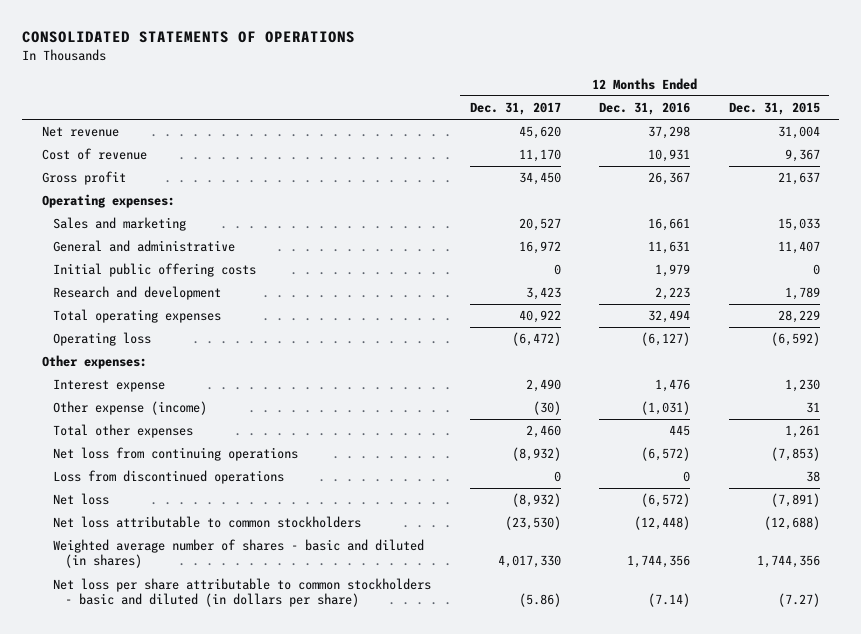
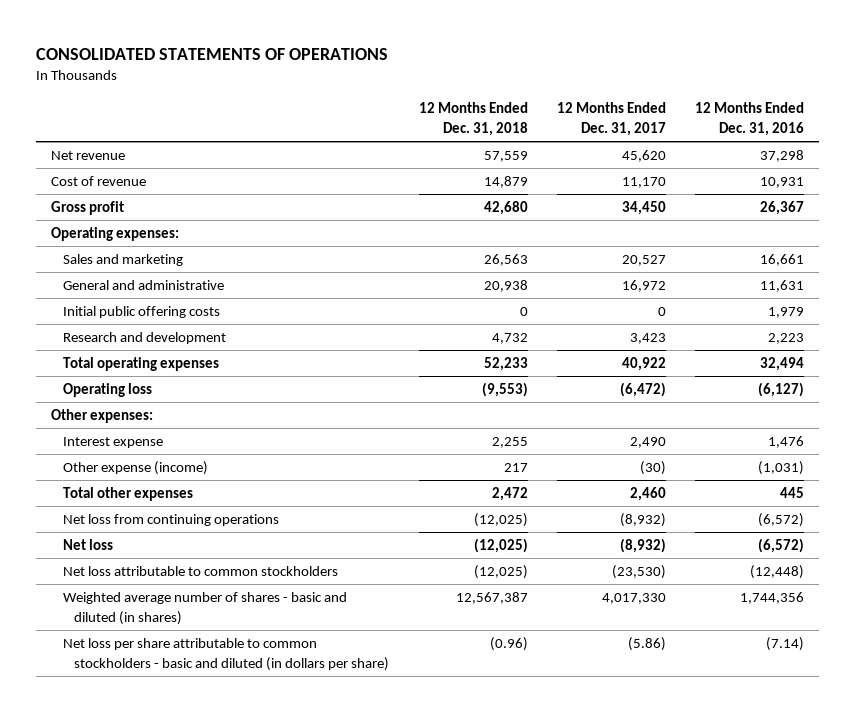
[728,102,820,116] Dec. 31, 2015 -> none
none -> [418,102,528,137] 12 Months Ended Dec. 31, 2018
[53,470,285,485] Loss from discontinued operations -> none

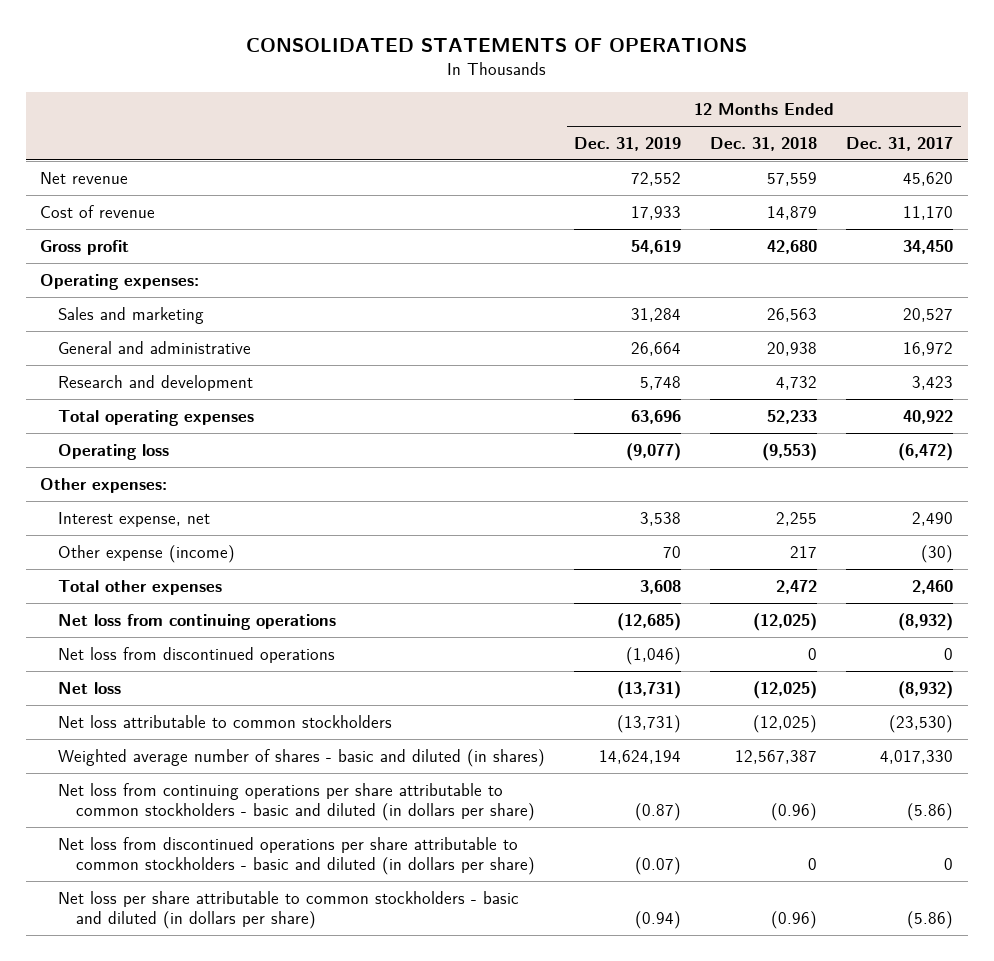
[695,102,805,137] 12 Months Ended Dec. 31, 2016 -> none
none -> [574,137,682,152] Dec. 31, 2019
[62,305,220,318] Initial public offering costs -> none
[62,436,163,448] Interest expense -> [58,511,211,527] Interest expense, net
none -> [58,646,336,663] Net loss from discontinued operations
none -> [58,782,536,822] Net loss from continuing operations per share attributable to common stockholders - basic and diluted (in dollars per share)
none -> [58,836,536,876] Net loss from discontinued operations per share attributable to common stockholders - basic and diluted (in dollars per share)

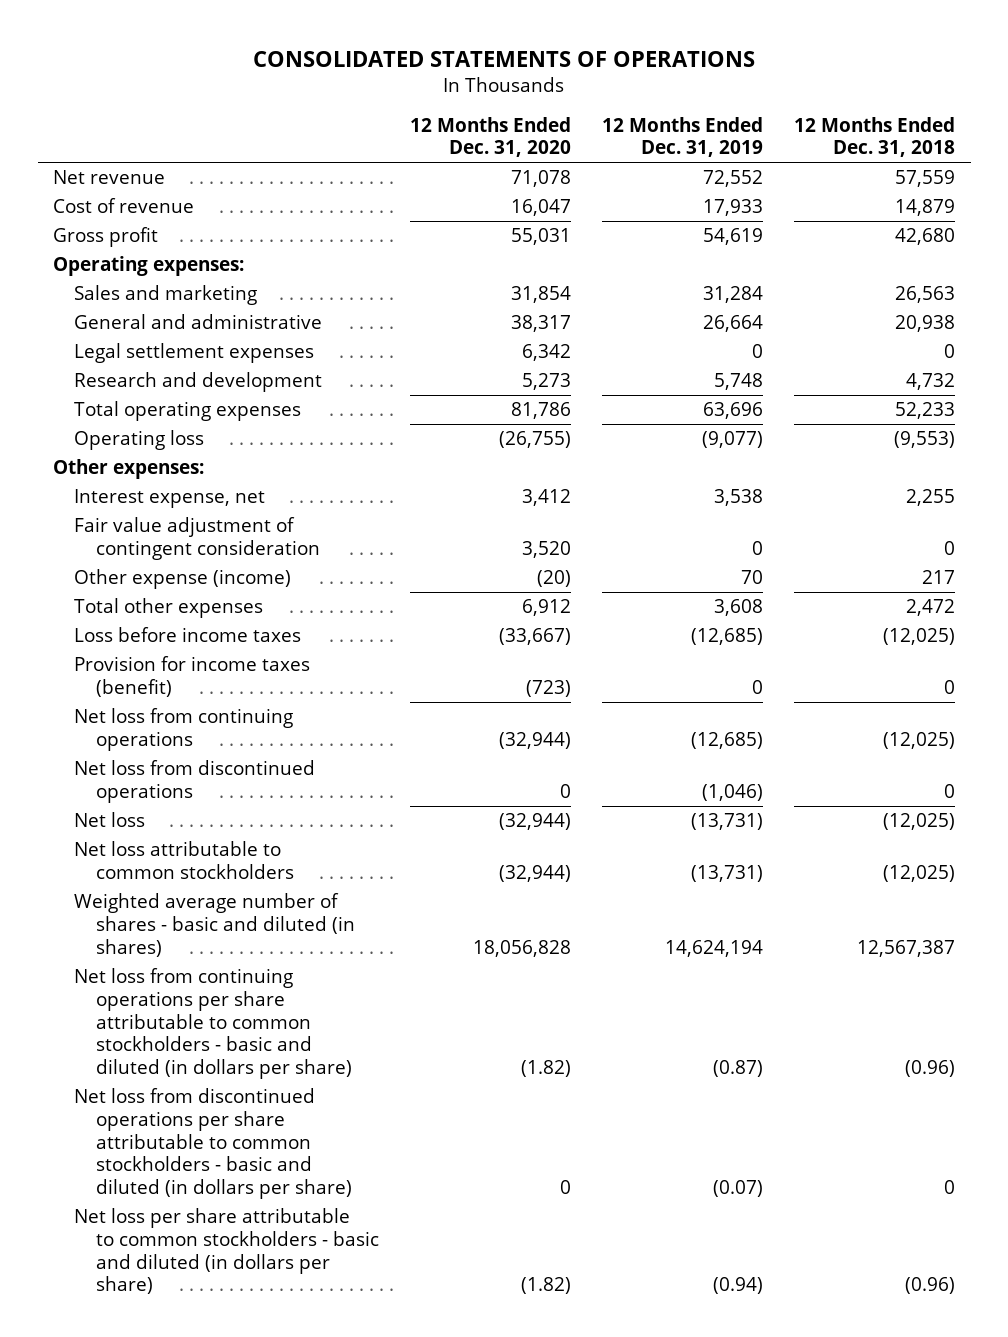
[846,137,954,152] Dec. 31, 2017 -> none
none -> [409,116,571,158] 12 Months Ended Dec. 31, 2020
none -> [74,343,315,364] Legal settlement expenses
none -> [74,517,320,560] Fair value adjustment of contingent consideration
none -> [74,627,302,643] Loss before income taxes
none -> [74,656,311,697] Provision for income taxes (benefit)

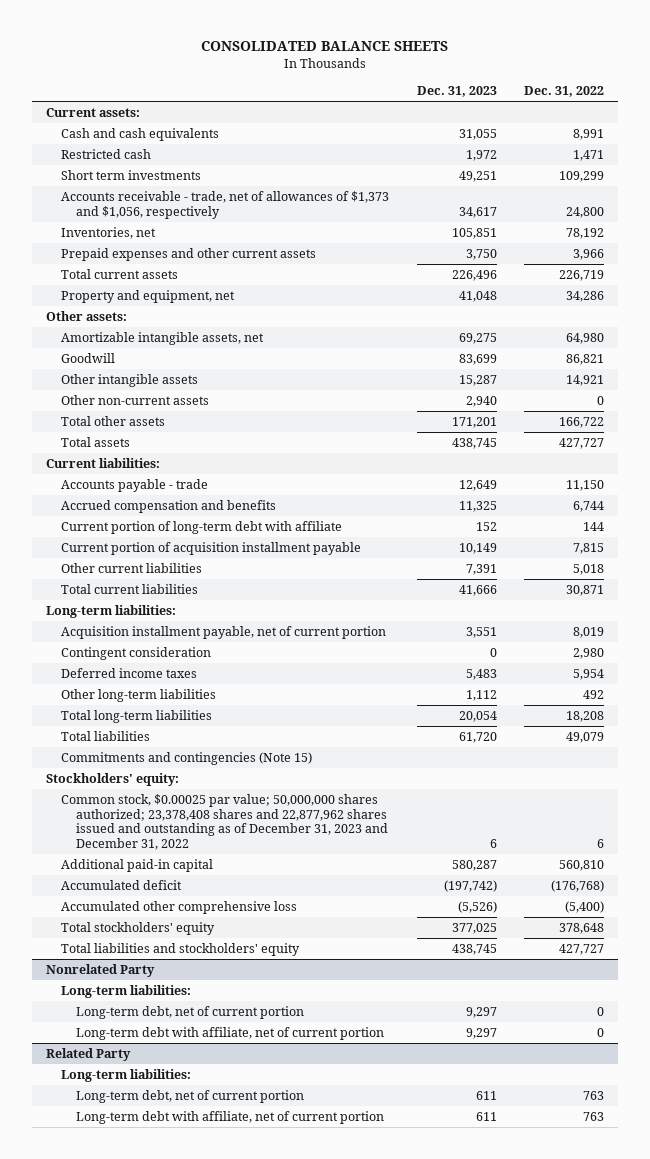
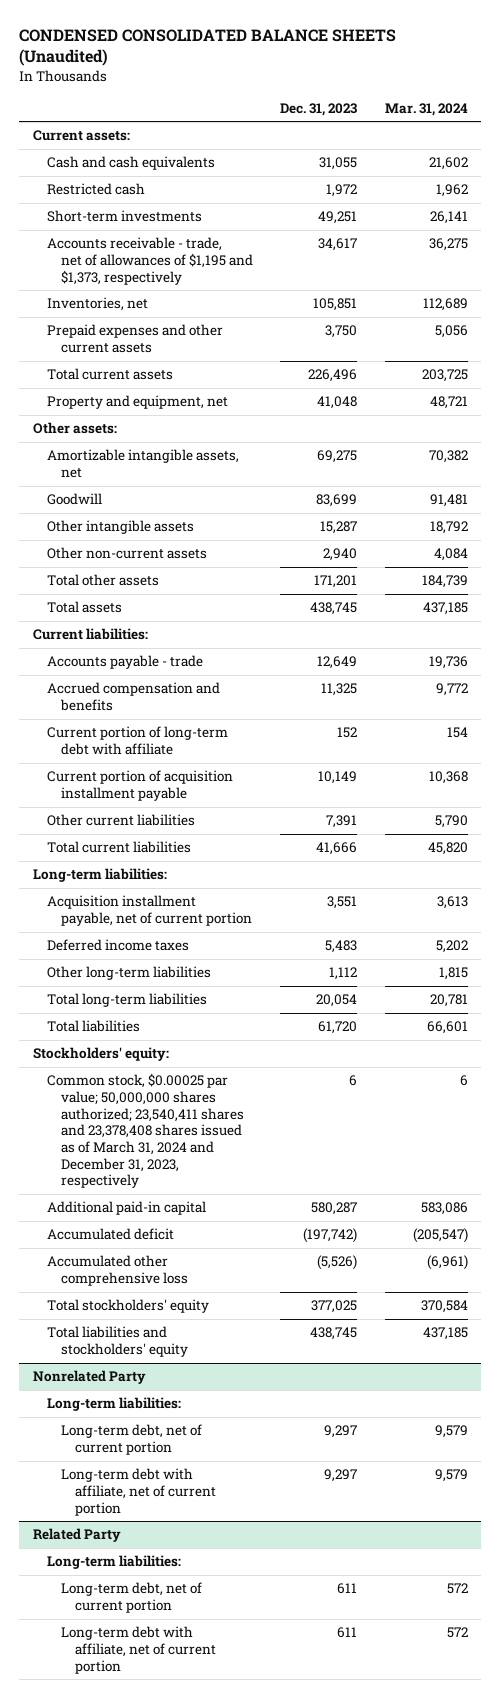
[201,41,449,52] CONSOLIDATED BALANCE SHEETS -> [19,28,397,67] CONDENSED CONSOLIDATED BALANCE SHEETS (Unaudited)
[524,86,605,98] Dec. 31, 2022 -> none
none -> [384,102,468,116] Mar. 31, 2024
[60,170,201,181] Short term investments -> [47,210,203,223] Short-term investments
[60,191,389,219] Accounts receivable - trade, net of allowances of $1,373 and $1,056, respectively -> [47,237,253,285] Accounts receivable - trade, net of allowances of $1,195 and $1,373, respectively
[60,647,211,661] Contingent consideration -> none
[60,752,312,766] Commitments and contingencies (Note 15) -> none
[60,794,388,850] Common stock, $0.00025 par value; 50,000,000 shares authorized; 23,378,408 shares and 22,877,962 shares issued and outstanding as of December 31, 2023 and December 31, 2022 -> [47,1073,244,1189] Common stock, $0.00025 par value; 50,000,000 shares authorized; 23,540,411 shares and 23,378,408 shares issued as of March 31, 2024 and December 31, 2023, respectively

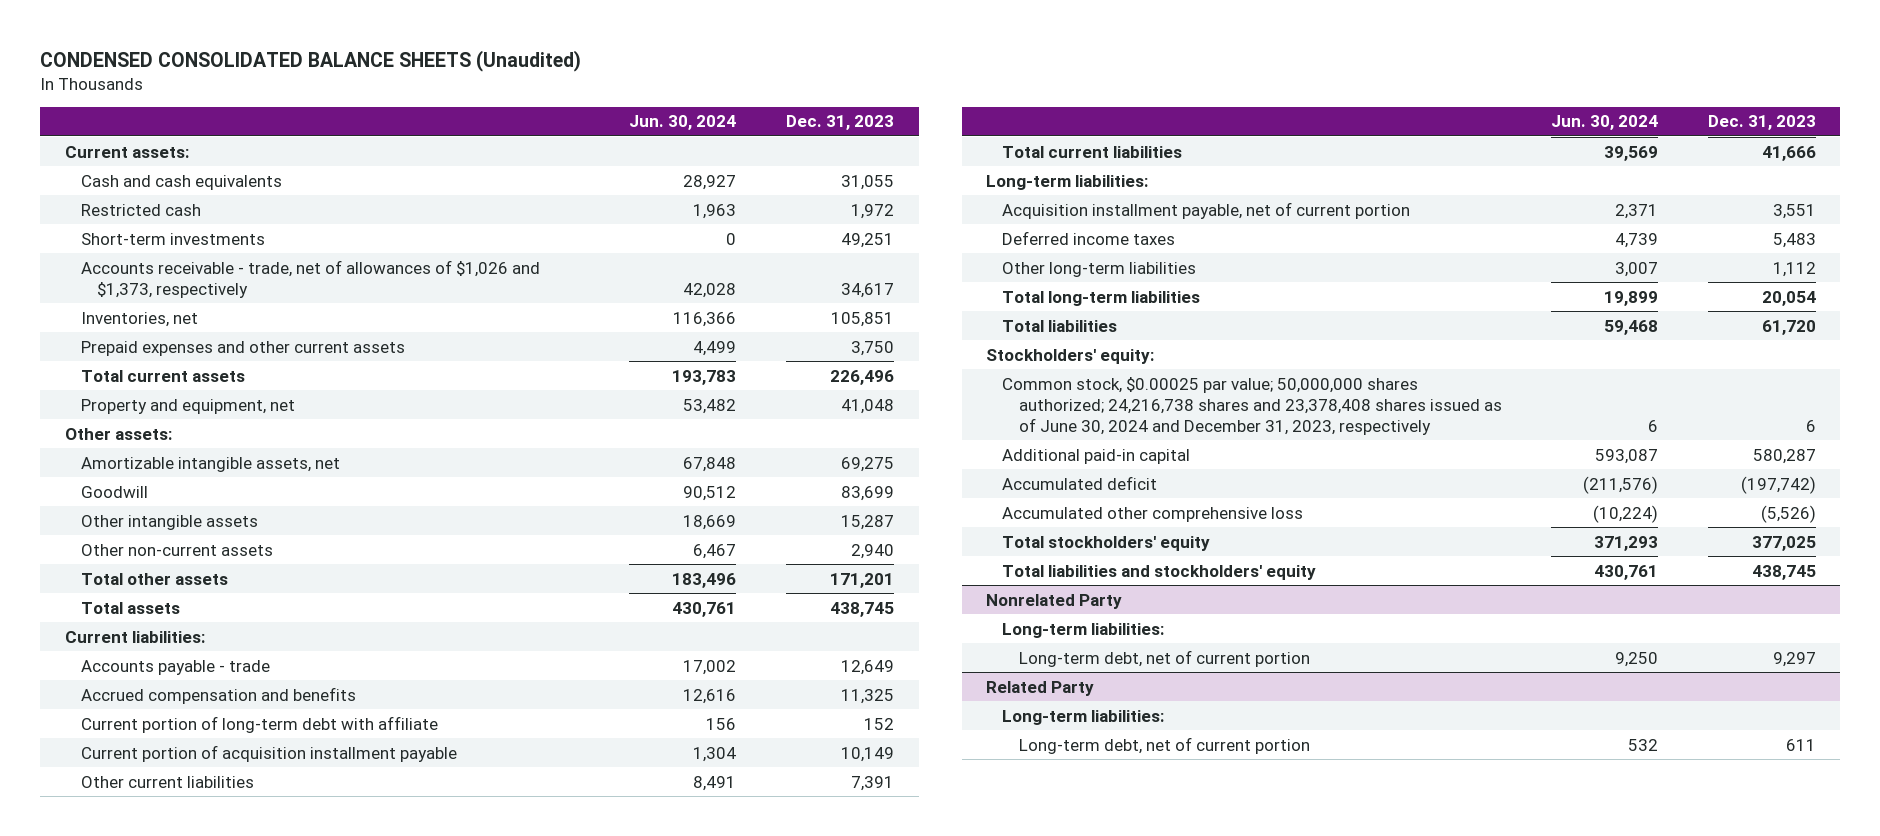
[384,102,468,116] Mar. 31, 2024 -> none
none -> [629,115,737,131] Jun. 30, 2024
[47,237,253,285] Accounts receivable - trade, net of allowances of $1,195 and $1,373, respectively -> [80,259,540,298] Accounts receivable - trade, net of allowances of $1,026 and $1,373, respectively
[47,1073,244,1189] Common stock, $0.00025 par value; 50,000,000 shares authorized; 23,540,411 shares and 23,378,408 shares issued as of March 31, 2024 and December 31, 2023, respectively -> [1002,376,1502,435] Common stock, $0.00025 par value; 50,000,000 shares authorized; 24,216,738 shares and 23,378,408 shares issued as of June 30, 2024 and December 31, 2023, respectively
[60,1468,216,1516] Long-term debt with affiliate, net of current portion -> none
[60,1626,216,1674] Long-term debt with affiliate, net of current portion -> none

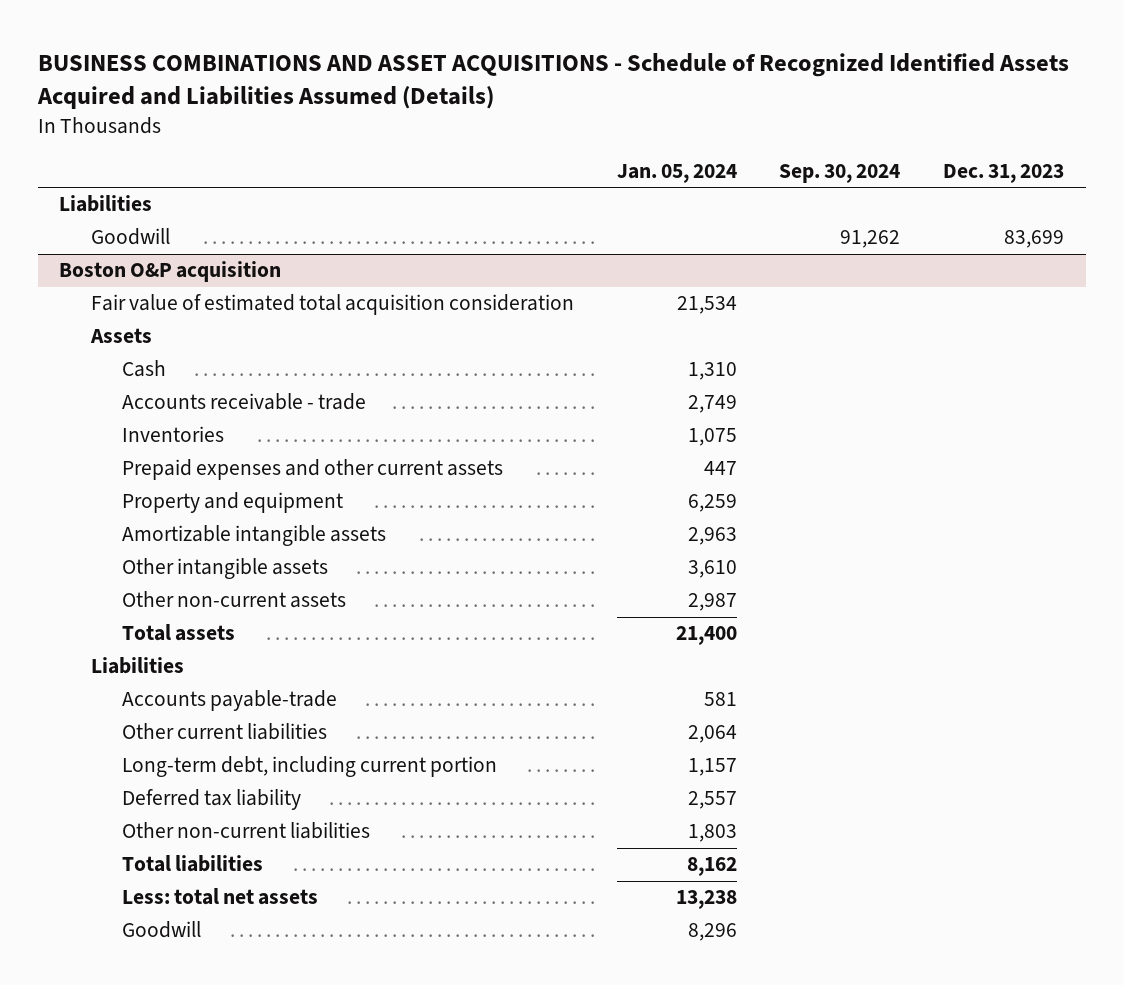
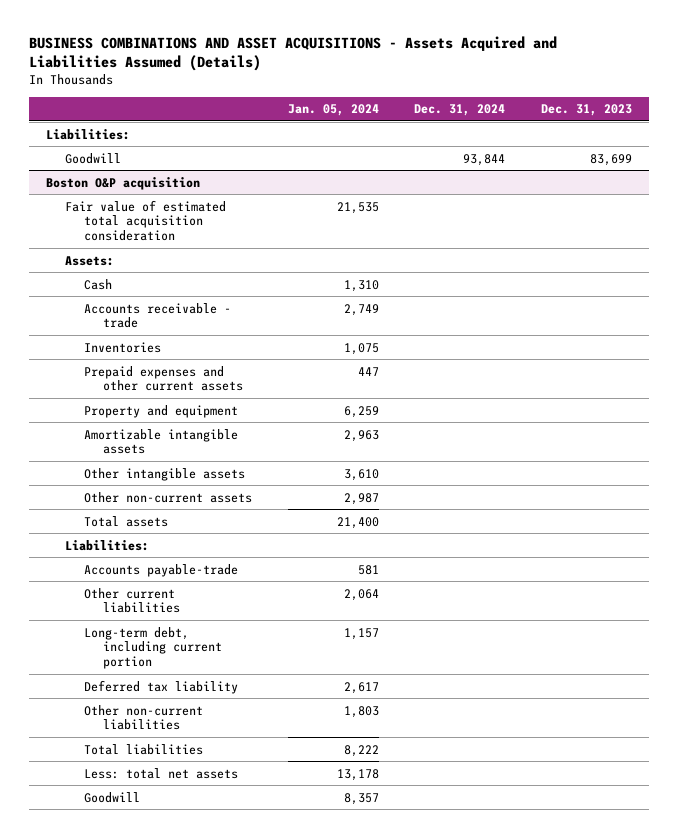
[36,53,1069,110] BUSINESS COMBINATIONS AND ASSET ACQUISITIONS - Schedule of Recognized Identified Assets Acquired and Liabilities Assumed (Details) -> [28,35,557,72] BUSINESS COMBINATIONS AND ASSET ACQUISITIONS - Assets Acquired and Liabilities Assumed (Details)
[779,163,901,183] Sep. 30, 2024 -> none
none -> [414,104,506,117] Dec. 31, 2024
[59,195,153,213] Liabilities -> [46,128,131,140] Liabilities:
[676,296,737,315] 21,534 -> [336,201,379,214] 21,535
[89,328,152,344] Assets -> [65,255,115,266] Assets:
[90,657,184,675] Liabilities -> [65,539,150,551] Liabilities:
[687,791,737,810] 2,557 -> [343,681,379,694] 2,617
[686,857,737,877] 8,162 -> [343,744,379,757] 8,222
[675,890,737,910] 13,238 -> [336,768,379,781] 13,178
[687,923,737,942] 8,296 -> [343,792,379,805] 8,357

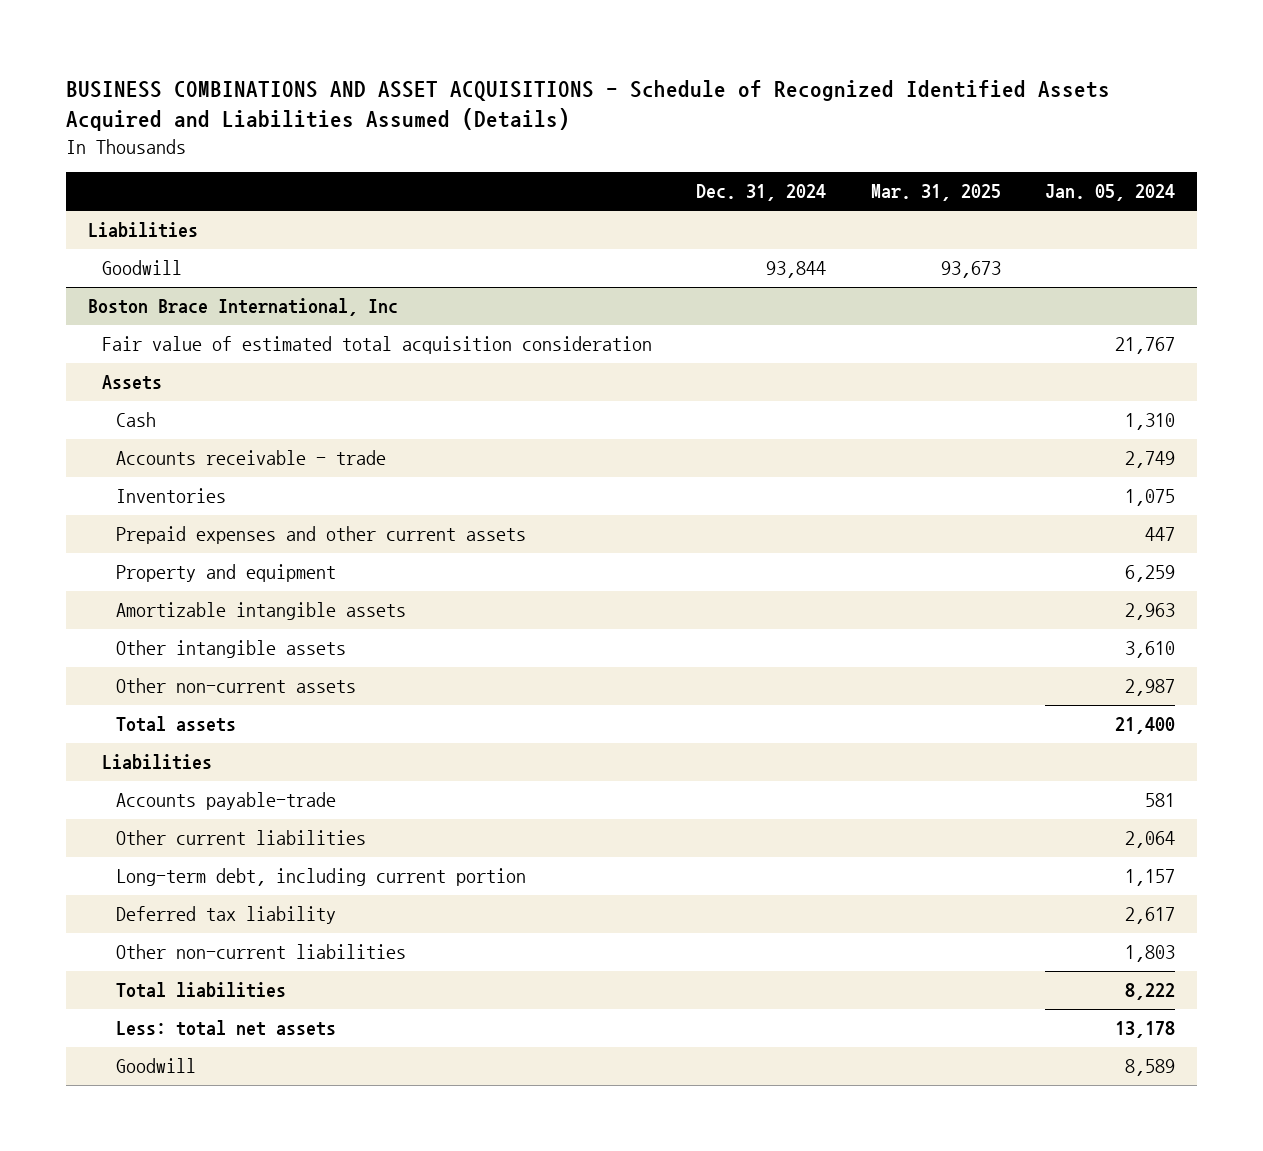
[28,35,557,72] BUSINESS COMBINATIONS AND ASSET ACQUISITIONS - Assets Acquired and Liabilities Assumed (Details) -> [65,80,1110,132] BUSINESS COMBINATIONS AND ASSET ACQUISITIONS - Schedule of Recognized Identified Assets Acquired and Liabilities Assumed (Details)
[540,104,632,117] Dec. 31, 2023 -> none
none -> [870,184,1001,202] Mar. 31, 2025
[46,128,131,140] Liabilities: -> [87,222,198,239] Liabilities
[46,176,201,190] Boston O&P acquisition -> [87,298,398,317] Boston Brace International, Inc
[336,201,379,214] 21,535 -> [1114,337,1175,355] 21,767
[65,255,115,266] Assets: -> [102,375,163,391] Assets
[65,539,150,551] Liabilities: -> [102,754,213,771] Liabilities
[343,792,379,805] 8,357 -> [1124,1059,1175,1077] 8,589

